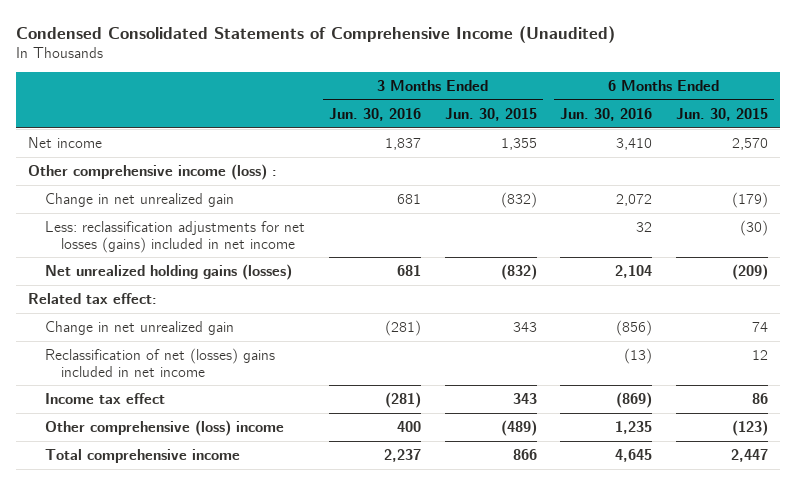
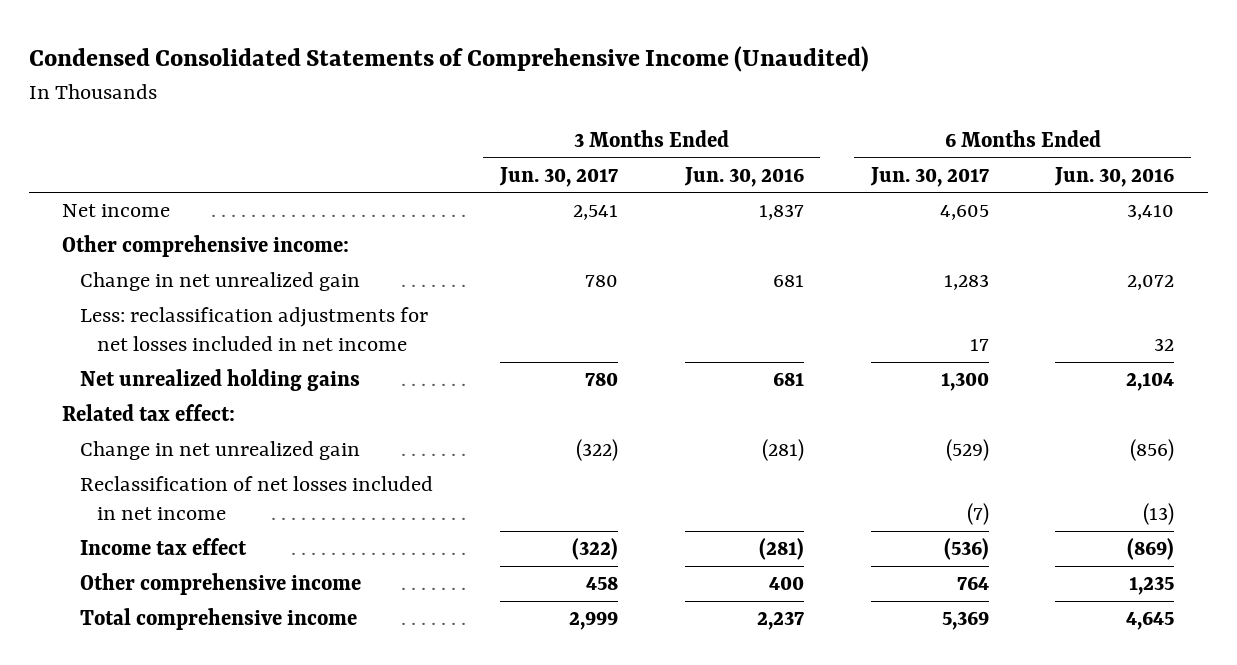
[444,107,537,121] Jun. 30, 2015 -> none
[676,107,769,121] Jun. 30, 2015 -> none
none -> [498,166,618,187] Jun. 30, 2017
none -> [869,166,989,187] Jun. 30, 2017
[28,163,278,180] Other comprehensive income (loss) : -> [62,235,350,258] Other comprehensive income:
[44,220,305,253] Less: reclassification adjustments for net losses (gains) included in net income -> [79,307,428,352] Less: reclassification adjustments for net losses included in net income
[44,263,292,280] Net unrealized holding gains (losses) -> [79,369,360,392] Net unrealized holding gains
[44,347,275,377] Reclassification of net (losses) gains included in net income -> [79,476,433,521] Reclassification of net losses included in net income
[44,419,284,436] Other comprehensive (loss) income -> [79,573,361,596] Other comprehensive income

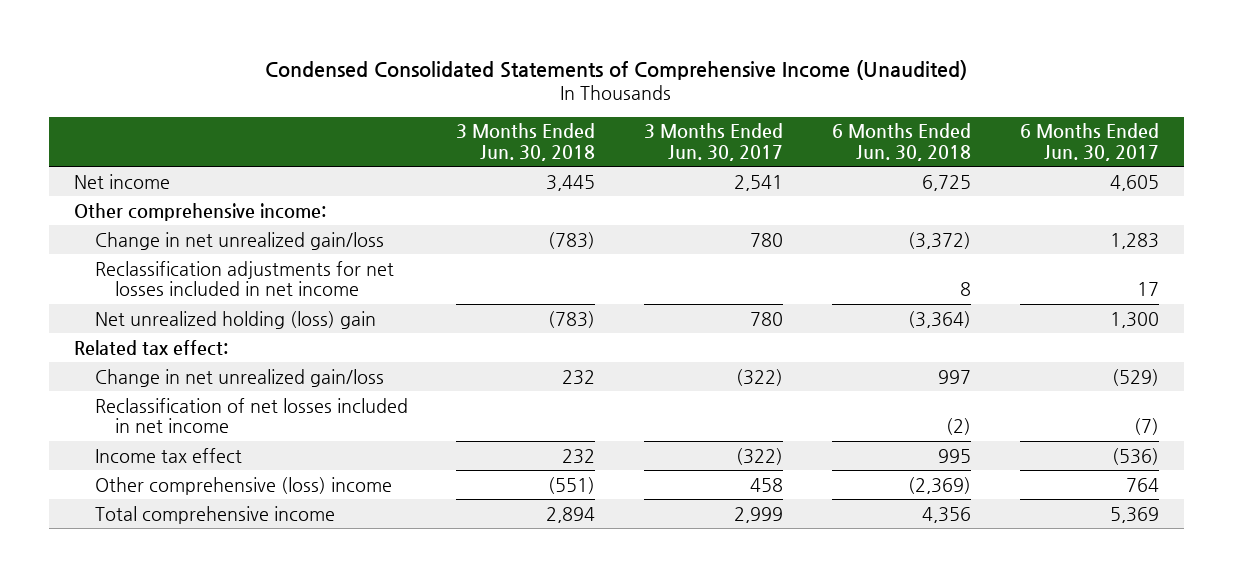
[683,166,804,187] Jun. 30, 2016 -> none
[1054,166,1175,187] Jun. 30, 2016 -> none
none -> [456,123,596,161] 3 Months Ended Jun. 30, 2018
none -> [832,123,972,161] 6 Months Ended Jun. 30, 2018
[79,272,360,292] Change in net unrealized gain -> [94,231,384,250] Change in net unrealized gain/loss
[79,307,428,352] Less: reclassification adjustments for net losses included in net income -> [94,260,394,296] Reclassification adjustments for net losses included in net income
[79,369,360,392] Net unrealized holding gains -> [94,310,376,329] Net unrealized holding (loss) gain
[79,441,360,461] Change in net unrealized gain -> [94,368,384,387] Change in net unrealized gain/loss
[79,573,361,596] Other comprehensive income -> [94,476,392,495] Other comprehensive (loss) income

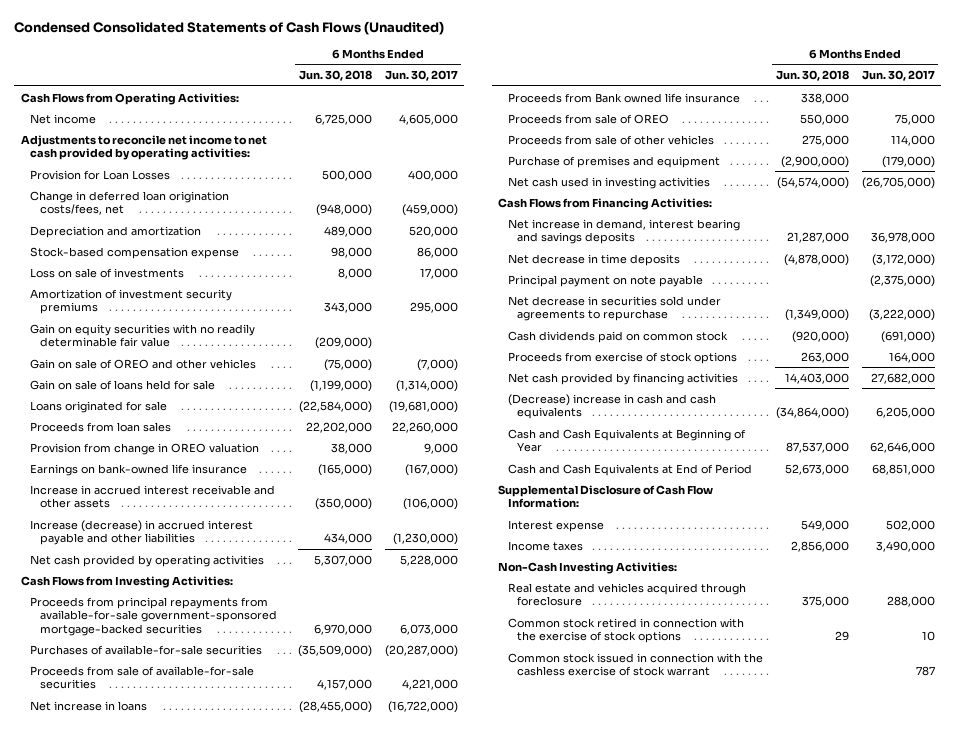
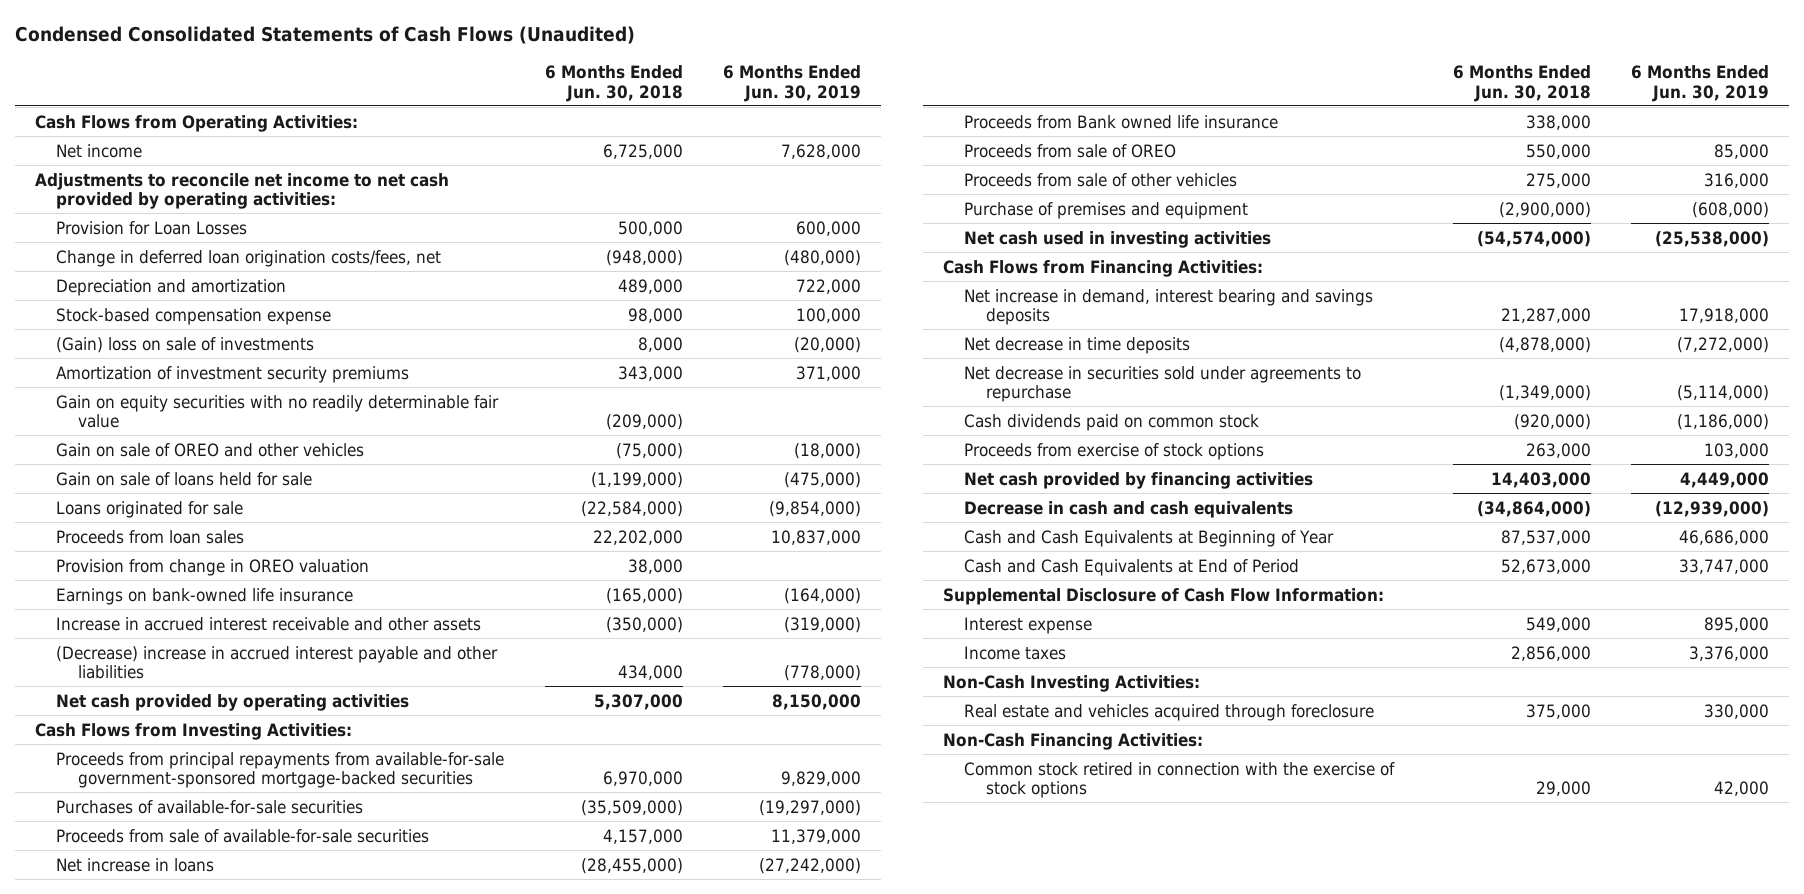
[384,69,458,81] Jun. 30, 2017 -> none
none -> [722,65,861,102] 6 Months Ended Jun. 30, 2019
[30,267,185,278] Loss on sale of investments -> [56,336,315,353] (Gain) loss on sale of investments
[30,519,254,546] Increase (decrease) in accrued interest payable and other liabilities -> [56,645,499,680] (Decrease) increase in accrued interest payable and other liabilities
[507,274,703,287] Principal payment on note payable -> none
[507,393,716,420] (Decrease) increase in cash and cash equivalents -> [964,500,1294,518] Decrease in cash and cash equivalents
[507,652,763,677] Common stock issued in connection with the cashless exercise of stock warrant -> none
none -> [943,732,1204,750] Non-Cash Financing Activities:
[835,631,850,642] 29 -> [1535,781,1591,797] 29,000

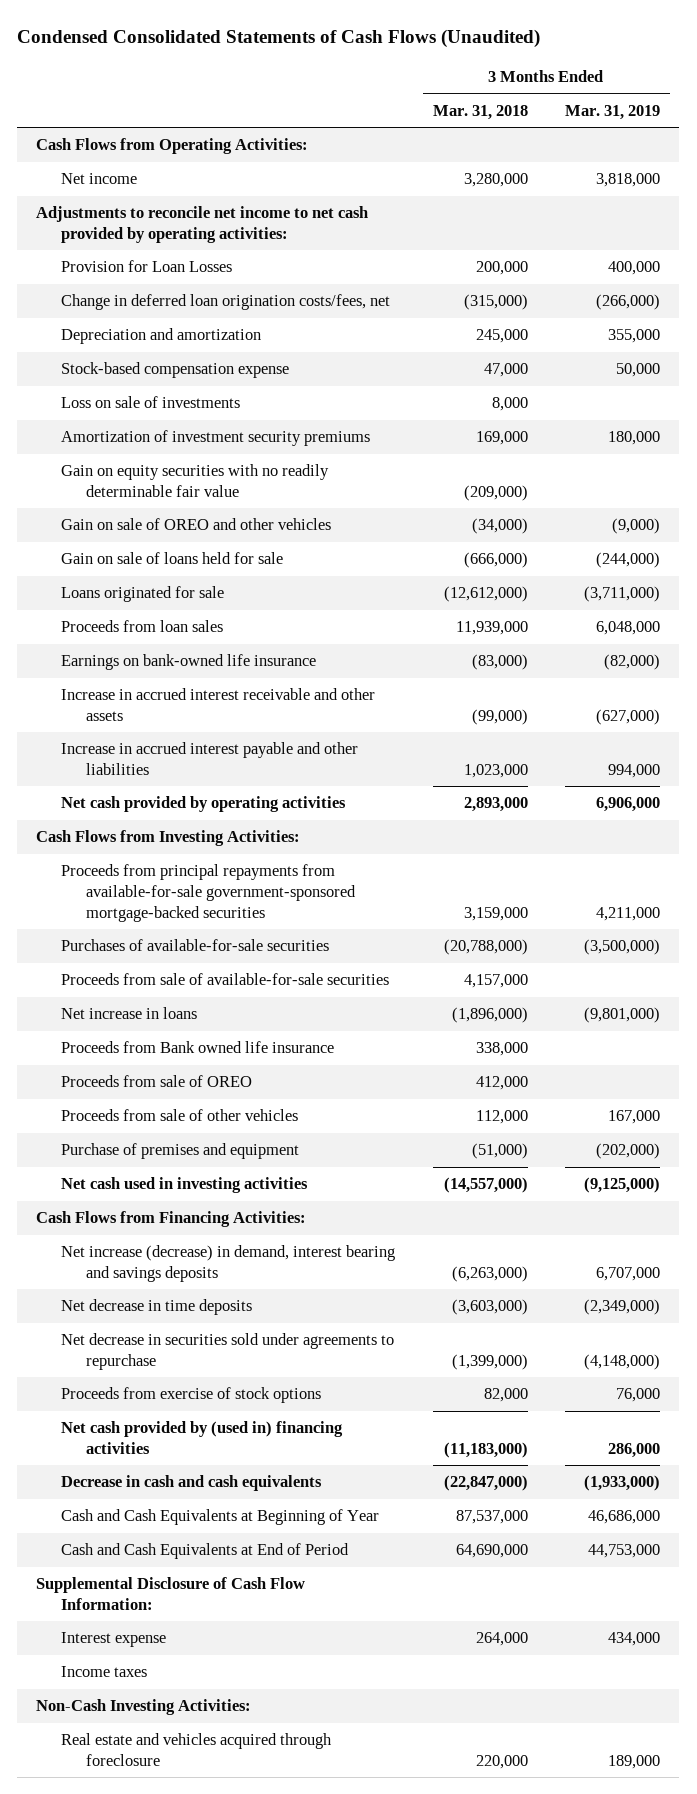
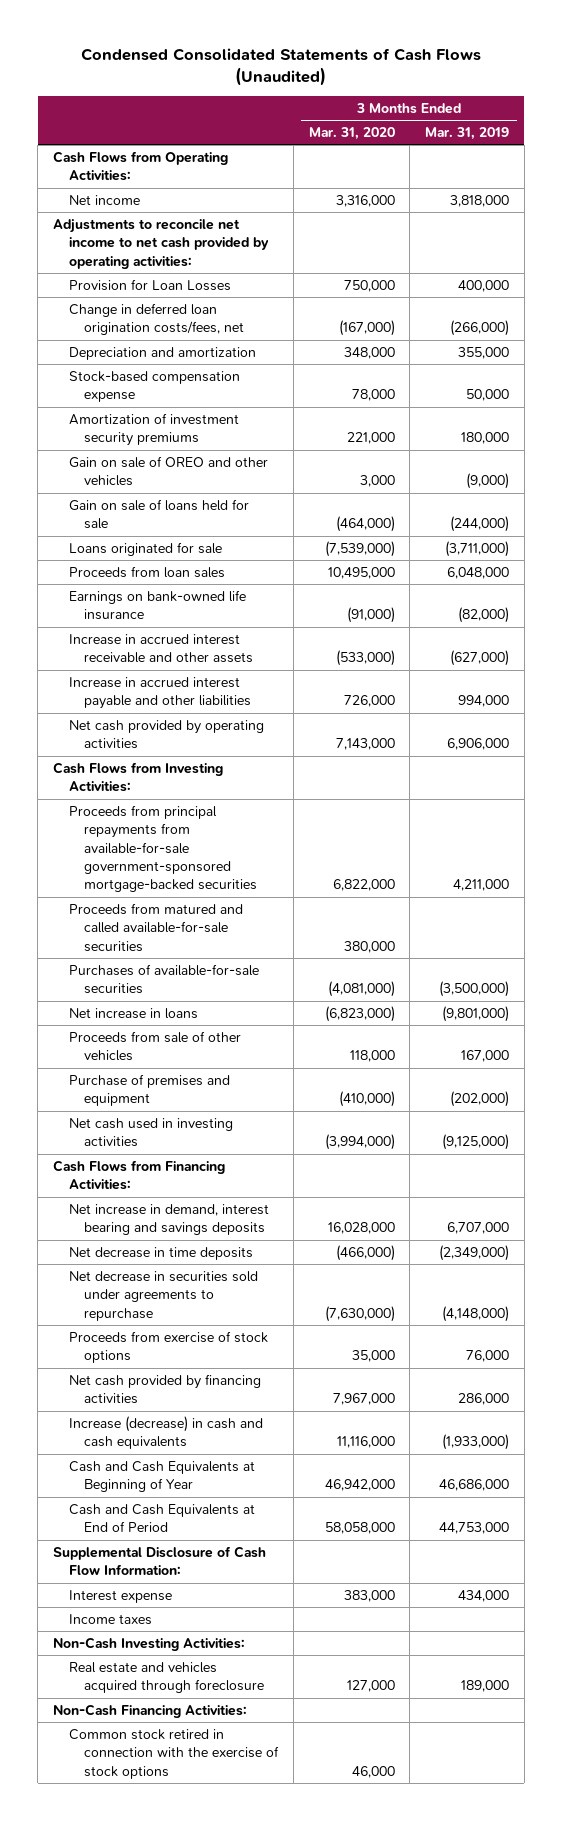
[432,104,528,120] Mar. 31, 2018 -> none
none -> [308,127,395,141] Mar. 31, 2020
[60,396,240,409] Loss on sale of investments -> none
[60,464,329,497] Gain on equity securities with no readily determinable fair value -> none
none -> [68,902,243,952] Proceeds from matured and called available-for-sale securities
[60,973,389,986] Proceeds from sale of available-for-sale securities -> none
[60,1041,334,1054] Proceeds from Bank owned life insurance -> none
[60,1075,252,1088] Proceeds from sale of OREO -> none
[60,1245,395,1282] Net increase (decrease) in demand, interest bearing and savings deposits -> [68,1203,269,1236] Net increase in demand, interest bearing and savings deposits
[60,1421,343,1454] Net cash provided by (used in) financing activities -> [68,1373,261,1405] Net cash provided by financing activities
[60,1475,322,1492] Decrease in cash and cash equivalents -> [68,1415,263,1450] Increase (decrease) in cash and cash equivalents
none -> [52,1703,247,1718] Non-Cash Financing Activities:
none -> [68,1728,280,1779] Common stock retired in connection with the exercise of stock options

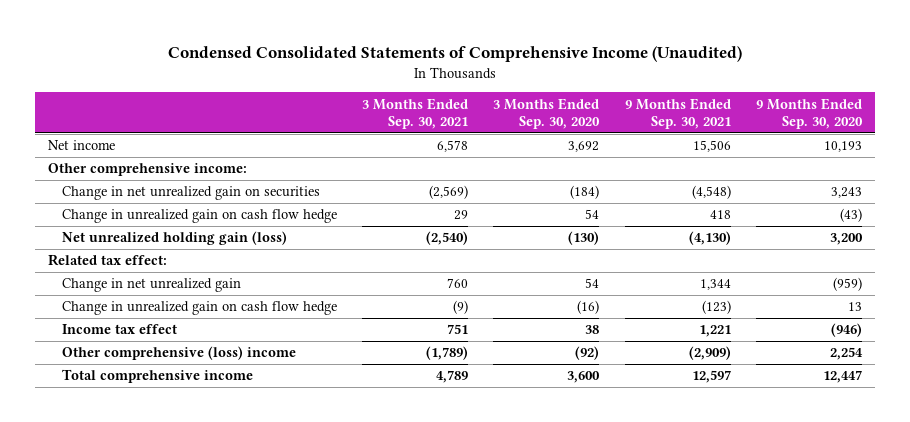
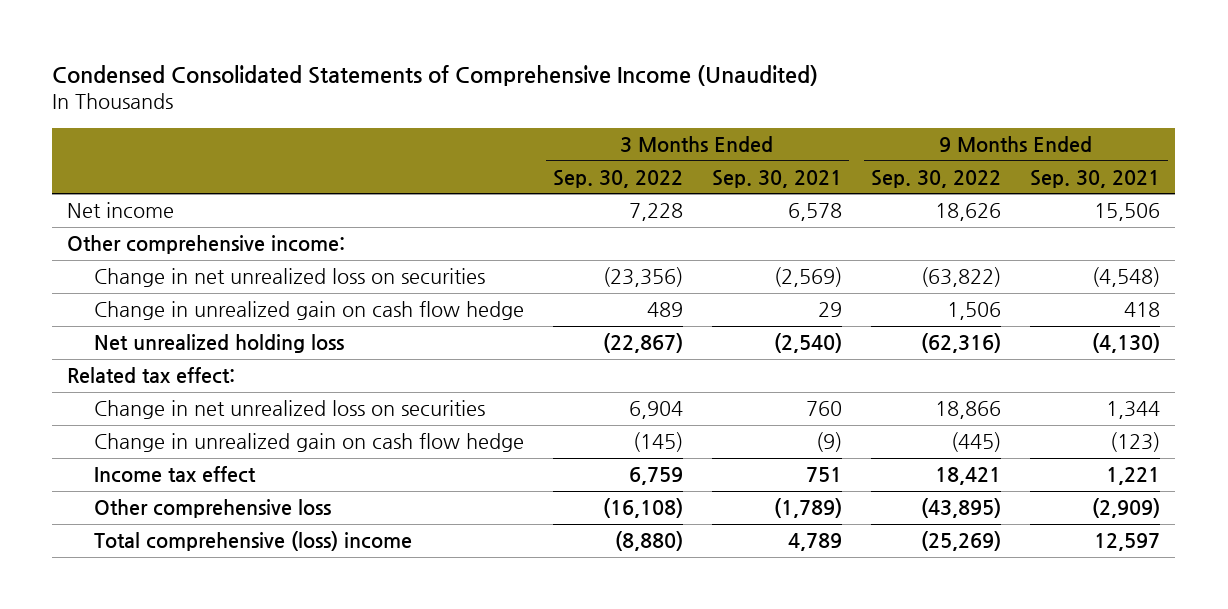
[493,97,601,129] 3 Months Ended Sep. 30, 2020 -> none
[755,97,863,129] 9 Months Ended Sep. 30, 2020 -> none
none -> [552,169,683,188] Sep. 30, 2022
none -> [871,169,1002,188] Sep. 30, 2022
[62,186,321,201] Change in net unrealized gain on securities -> [93,268,485,288] Change in net unrealized loss on securities
[62,231,288,246] Net unrealized holding gain (loss) -> [93,334,344,354] Net unrealized holding loss
[62,278,242,293] Change in net unrealized gain -> [93,400,485,420] Change in net unrealized loss on securities
[62,346,297,361] Other comprehensive (loss) income -> [93,499,331,519] Other comprehensive loss
[62,369,254,384] Total comprehensive income -> [93,531,412,552] Total comprehensive (loss) income

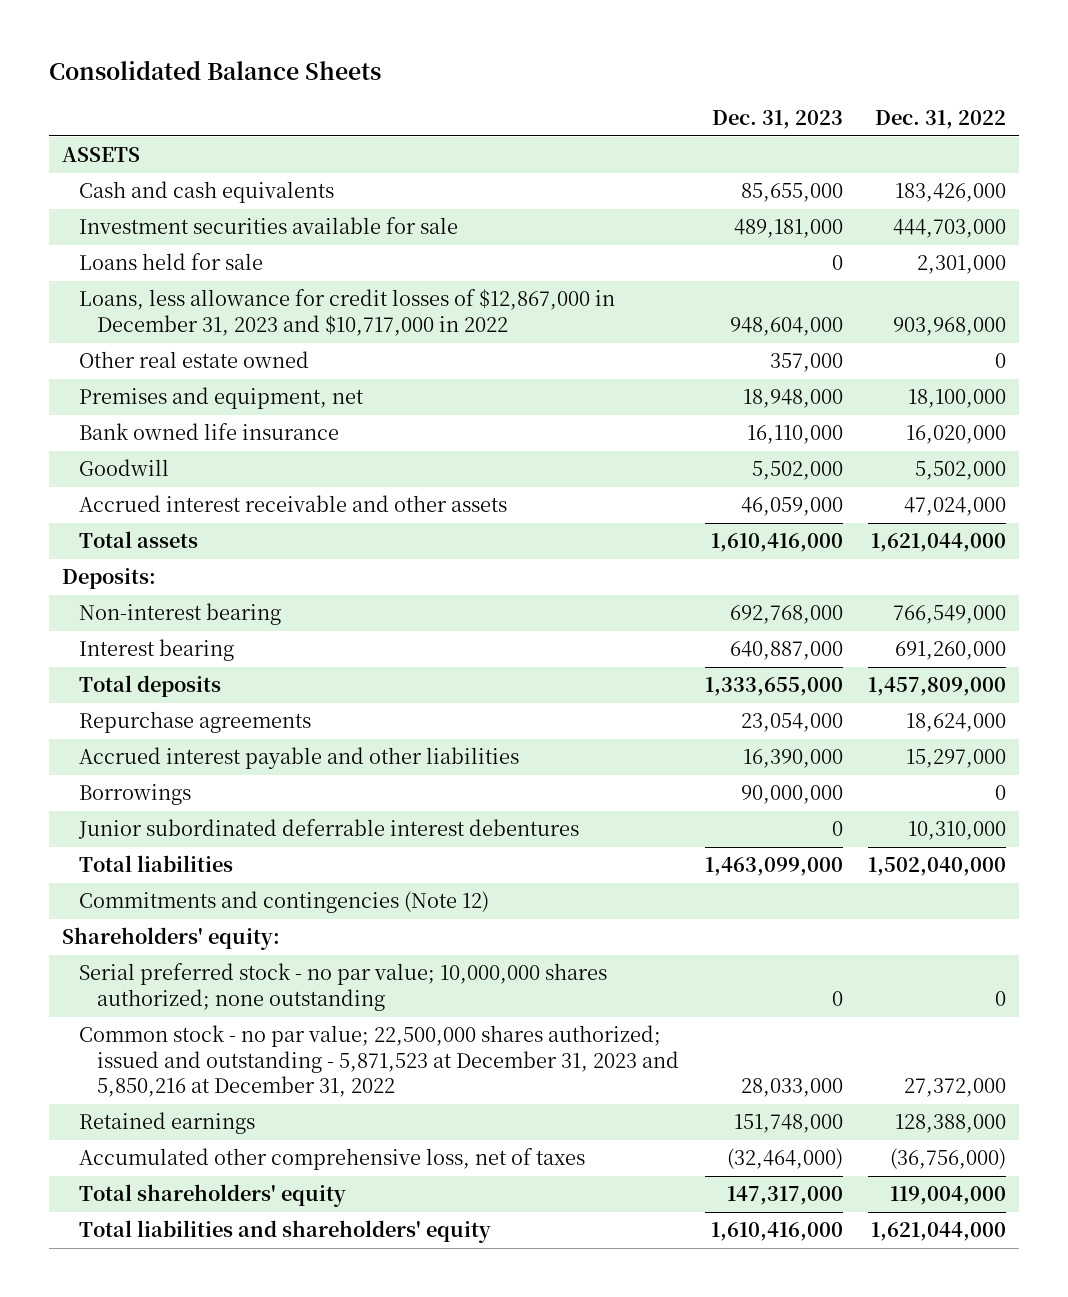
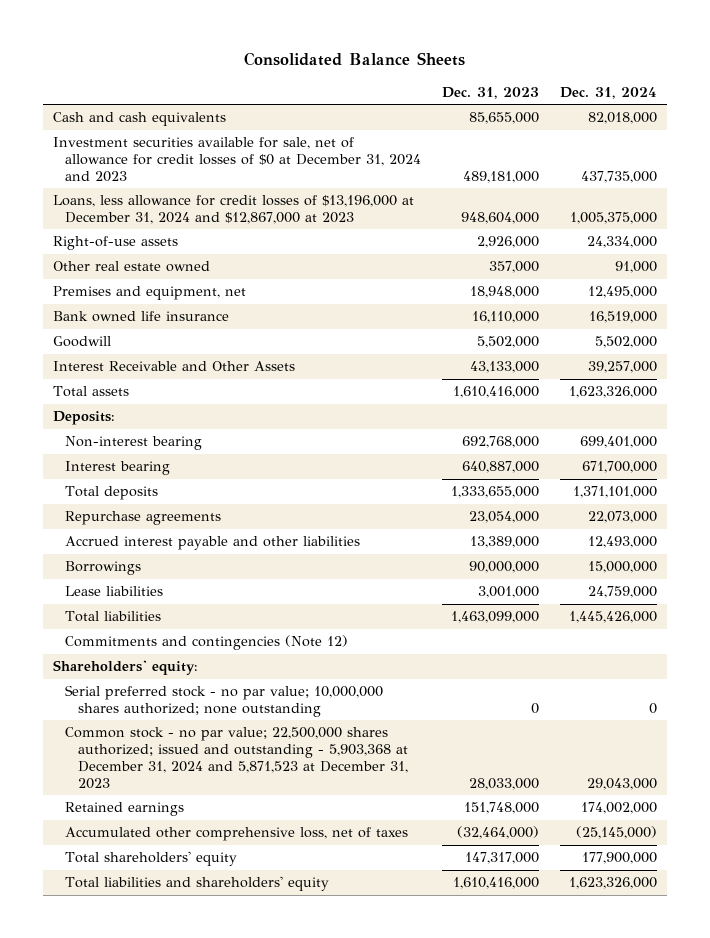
[875,109,1007,129] Dec. 31, 2022 -> none
none -> [559,87,657,100] Dec. 31, 2024
[61,147,140,163] ASSETS -> none
[79,253,264,271] Loans held for sale -> none
[79,217,459,235] Investment securities available for sale -> [53,137,422,182] Investment securities available for sale, net of allowance for credit losses of $0 at December 31, 2024 and 2023
[79,289,616,336] Loans, less allowance for credit losses of $12,867,000 in December 31, 2023 and $10,717,000 in 2022 -> [53,195,415,225] Loans, less allowance for credit losses of $13,196,000 at December 31, 2024 and $12,867,000 at 2023
none -> [53,236,179,251] Right-of-use assets
[79,495,508,513] Accrued interest receivable and other assets -> [53,361,296,372] Interest Receivable and Other Assets
[740,497,843,517] 46,059,000 -> [470,361,540,374] 43,133,000
[742,749,843,769] 16,390,000 -> [470,536,540,549] 13,389,000
[78,819,580,840] Junior subordinated deferrable interest debentures -> none
none -> [65,586,164,597] Lease liabilities
[79,1025,679,1098] Common stock - no par value; 22,500,000 shares authorized; issued and outstanding - 5,871,523 at December 31, 2023 and 5,850,216 at December 31, 2022 -> [65,727,408,789] Common stock - no par value; 22,500,000 shares authorized; issued and outstanding - 5,903,368 at December 31, 2024 and 5,871,523 at December 31, 2023

